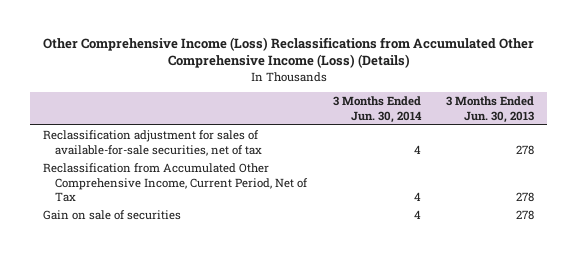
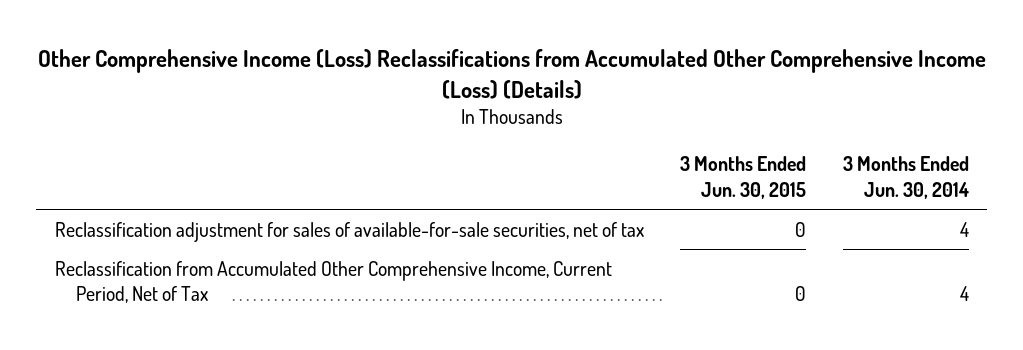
[446,96,535,123] 3 Months Ended Jun. 30, 2013 -> none
none -> [680,156,807,199] 3 Months Ended Jun. 30, 2015
[43,210,182,221] Gain on sale of securities -> none

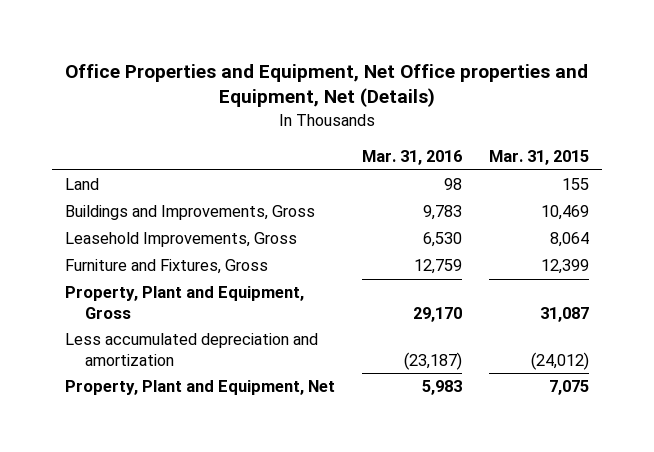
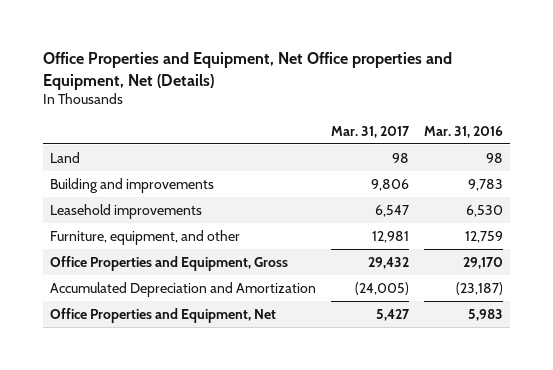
[488,149,589,165] Mar. 31, 2015 -> none
none -> [330,125,410,138] Mar. 31, 2017
[65,205,316,221] Buildings and Improvements, Gross -> [50,177,215,193] Building and improvements
[65,232,298,248] Leasehold Improvements, Gross -> [50,203,203,219] Leasehold improvements
[65,259,269,275] Furniture and Fixtures, Gross -> [50,229,241,245] Furniture, equipment, and other
[65,286,305,319] Property, Plant and Equipment, Gross -> [50,255,289,271] Office Properties and Equipment, Gross
[65,333,319,366] Less accumulated depreciation and amortization -> [50,281,317,297] Accumulated Depreciation and Amortization
[65,380,336,396] Property, Plant and Equipment, Net -> [50,307,277,323] Office Properties and Equipment, Net

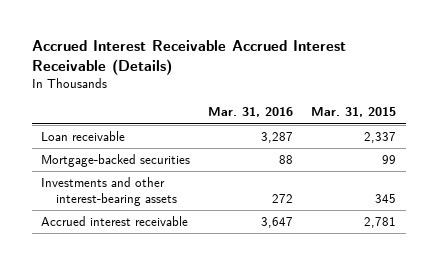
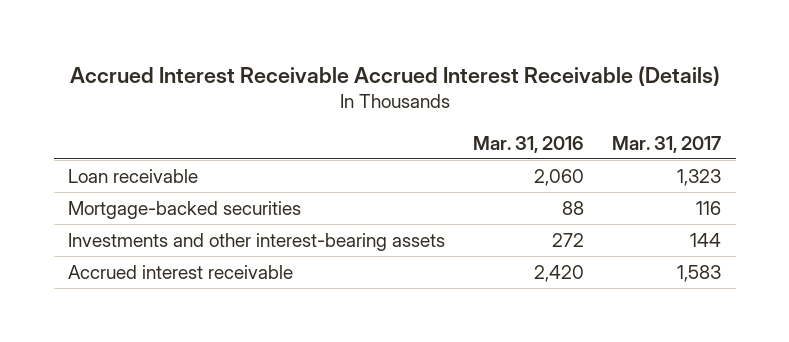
[311,107,397,118] Mar. 31, 2015 -> none
none -> [612,135,722,153] Mar. 31, 2017
[261,131,294,143] 3,287 -> [534,168,585,186] 2,060
[261,216,294,228] 3,647 -> [534,264,585,282] 2,420

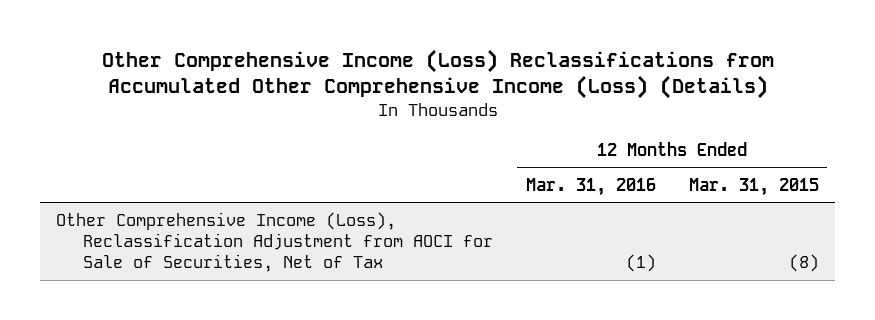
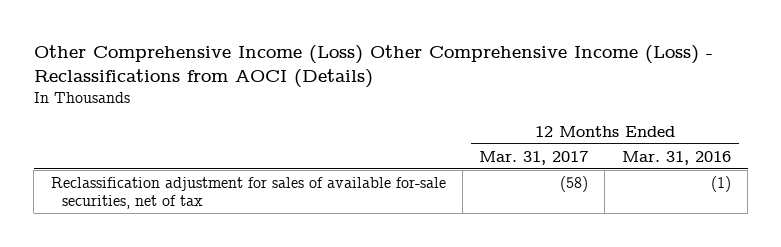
[101,48,774,100] Other Comprehensive Income (Loss) Reclassifications from Accumulated Other Comprehensive Income (Loss) (Details) -> [33,45,713,89] Other Comprehensive Income (Loss) Other Comprehensive Income (Loss) - Reclassifications from AOCI (Details)
[688,177,819,196] Mar. 31, 2015 -> none
none -> [479,150,589,165] Mar. 31, 2017
[56,212,493,273] Other Comprehensive Income (Loss), Reclassification Adjustment from AOCI for Sale of Securities, Net of Tax -> [50,176,446,210] Reclassification adjustment for sales of available for-sale securities, net of tax

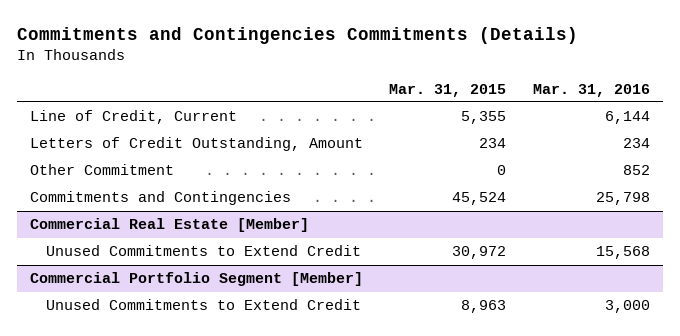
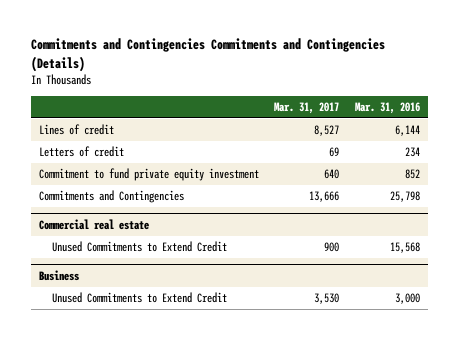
[16,27,578,45] Commitments and Contingencies Commitments (Details) -> [30,38,385,72] Commitments and Contingencies Commitments and Contingencies (Details)
[389,83,507,97] Mar. 31, 2015 -> none
none -> [274,101,340,114] Mar. 31, 2017
[29,110,237,125] Line of Credit, Current -> [38,124,114,136] Lines of credit
[29,137,363,152] Letters of Credit Outstanding, Amount -> [38,146,124,158] Letters of credit
[29,164,174,176] Other Commitment -> [38,168,259,182] Commitment to fund private equity investment
[29,218,309,233] Commercial Real Estate [Member] -> [38,219,149,231] Commercial real estate
[29,272,363,287] Commercial Portfolio Segment [Member] -> none
none -> [38,270,79,282] Business

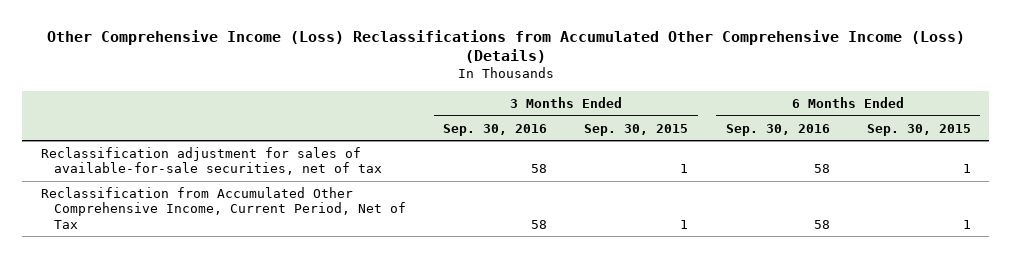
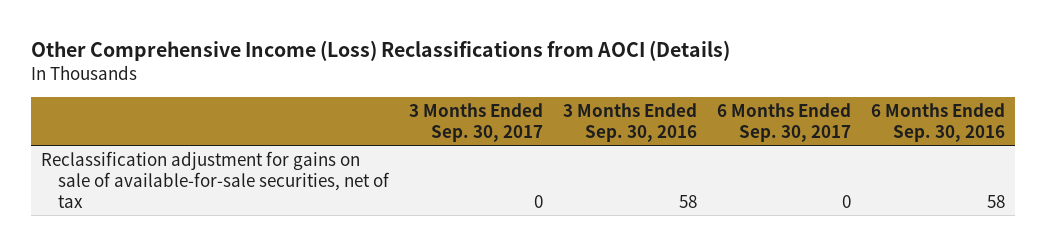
[46,29,965,64] Other Comprehensive Income (Loss) Reclassifications from Accumulated Other Comprehensive Income (Loss) (Details) -> [30,40,730,62] Other Comprehensive Income (Loss) Reclassifications from AOCI (Details)
[584,123,689,136] Sep. 30, 2015 -> none
[866,123,971,136] Sep. 30, 2015 -> none
none -> [409,102,544,142] 3 Months Ended Sep. 30, 2017
none -> [717,102,852,142] 6 Months Ended Sep. 30, 2017
[40,186,406,229] Reclassification from Accumulated Other Comprehensive Income, Current Period, Net of Tax -> none
[40,146,382,176] Reclassification adjustment for sales of available-for-sale securities, net of tax -> [40,150,390,208] Reclassification adjustment for gains on sale of available-for-sale securities, net of tax

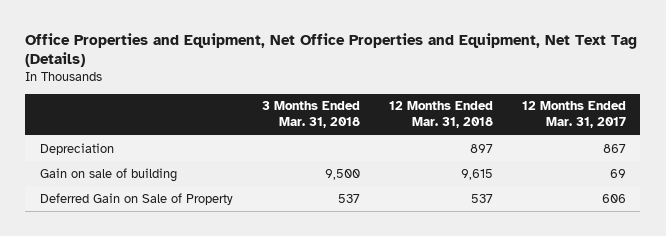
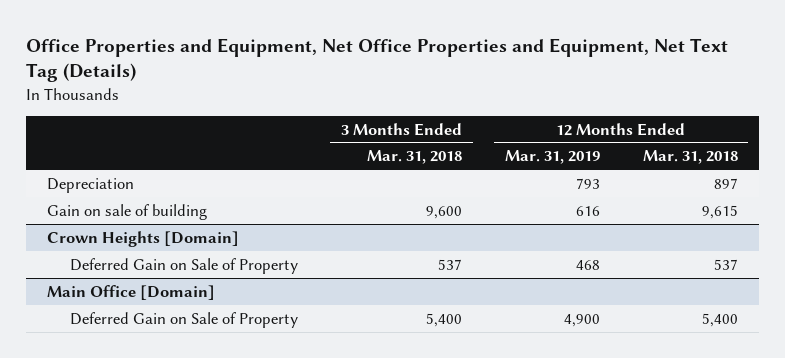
[521,101,626,129] 12 Months Ended Mar. 31, 2017 -> none
none -> [504,150,600,165] Mar. 31, 2019
[324,168,360,180] 9,500 -> [426,205,463,219] 9,600
none -> [47,230,240,247] Crown Heights [Domain]
none -> [47,284,216,300] Main Office [Domain]
none -> [70,311,299,328] Deferred Gain on Sale of Property

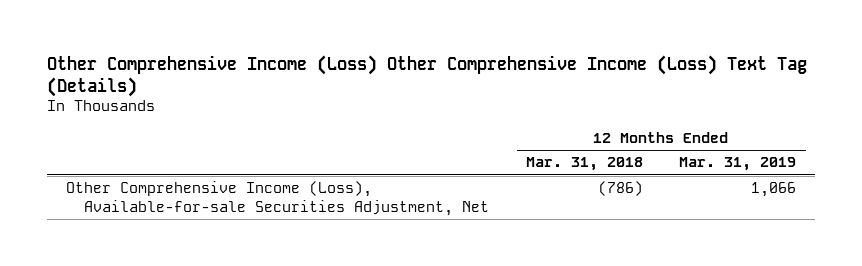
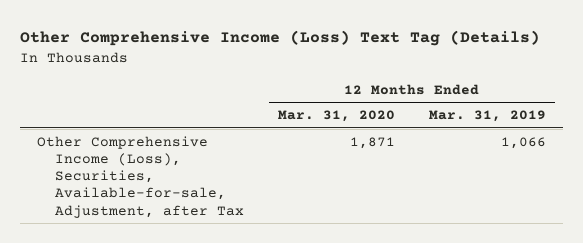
[47,54,808,97] Other Comprehensive Income (Loss) Other Comprehensive Income (Loss) Text Tag (Details) -> [19,30,540,47] Other Comprehensive Income (Loss) Text Tag (Details)
[525,157,643,172] Mar. 31, 2018 -> none
none -> [277,110,395,123] Mar. 31, 2020
[65,181,490,216] Other Comprehensive Income (Loss), Available-for-sale Securities Adjustment, Net -> [37,135,244,218] Other Comprehensive Income (Loss), Securities, Available-for-sale, Adjustment, after Tax

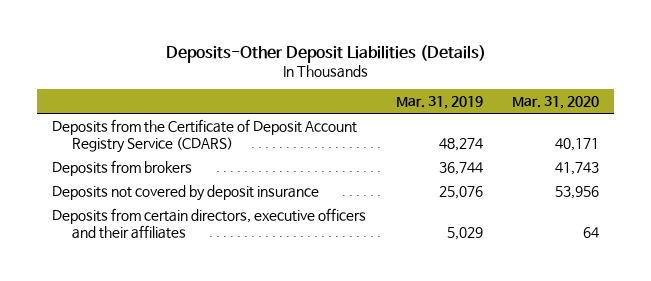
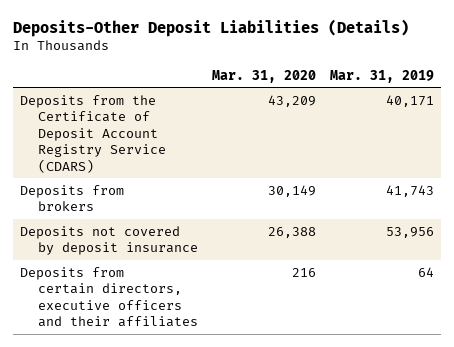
[438,138,483,152] 48,274 -> [386,94,435,107] 40,171
[555,138,600,152] 40,171 -> [267,94,316,107] 43,209
[438,161,483,175] 36,744 -> [386,184,435,197] 41,743
[555,161,600,175] 41,743 -> [267,184,316,197] 30,149
[438,185,483,199] 25,076 -> [386,226,435,238] 53,956
[555,185,600,199] 53,956 -> [267,226,316,238] 26,388
[446,227,483,241] 5,029 -> [418,266,435,277] 64
[583,227,600,239] 64 -> [291,267,316,277] 216

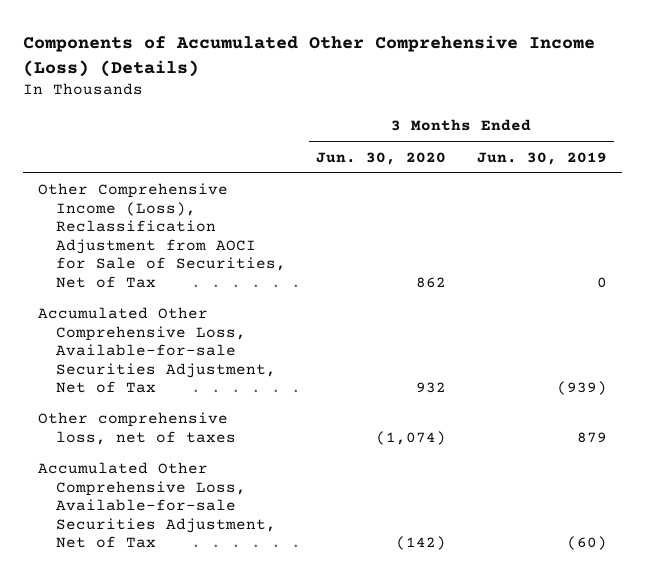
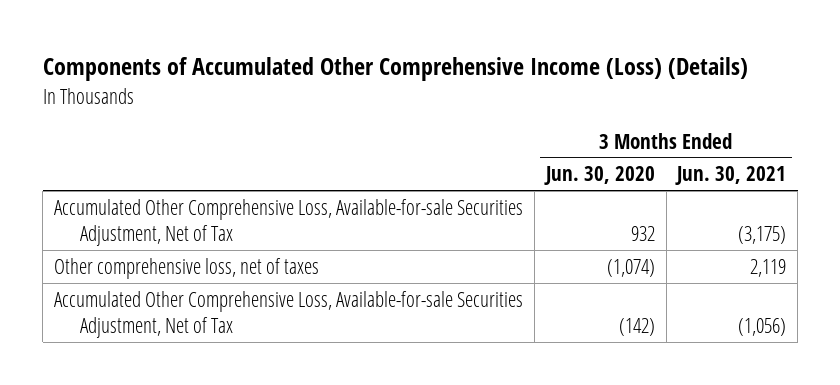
[476,151,607,165] Jun. 30, 2019 -> none
none -> [675,166,787,186] Jun. 30, 2021
[37,183,287,288] Other Comprehensive Income (Loss), Reclassification Adjustment from AOCI for Sale of Securities, Net of Tax -> none

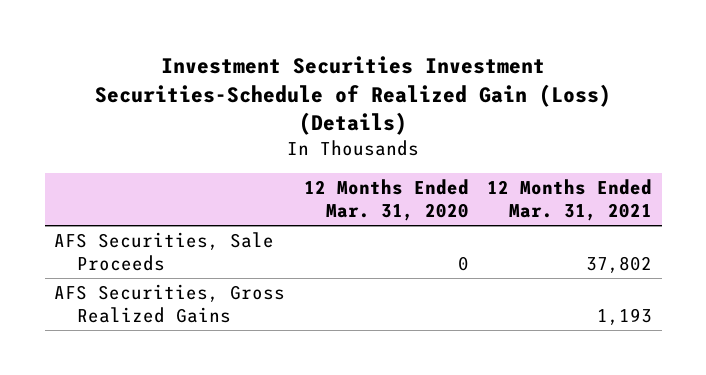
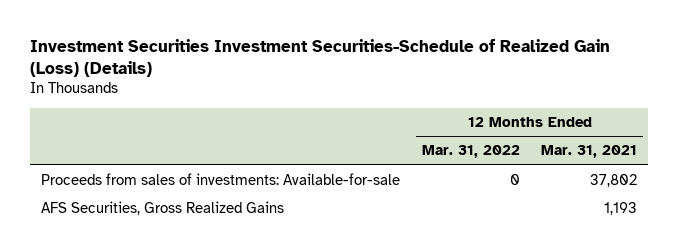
[303,179,469,221] 12 Months Ended Mar. 31, 2020 -> none
none -> [421,145,520,159] Mar. 31, 2022
[54,232,275,271] AFS Securities, Sale Proceeds -> [40,173,400,186] Proceeds from sales of investments: Available-for-sale

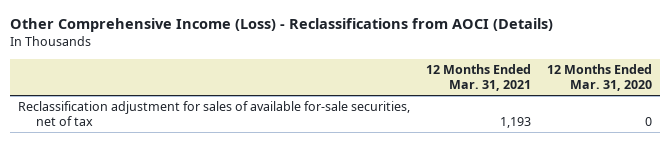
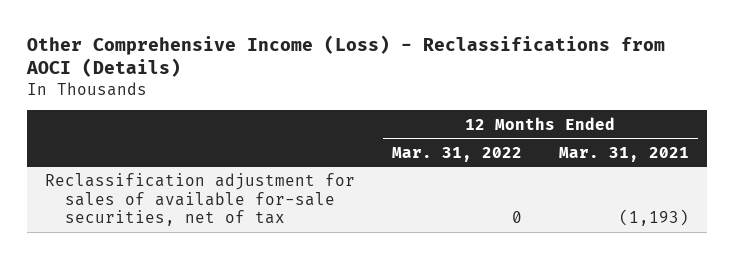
[547,63,653,91] 12 Months Ended Mar. 31, 2020 -> none
none -> [391,146,522,162] Mar. 31, 2022
[500,117,532,129] 1,193 -> [618,209,689,227] (1,193)

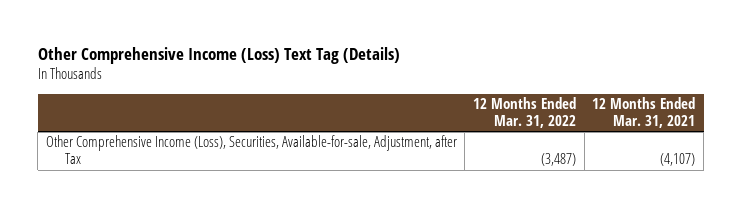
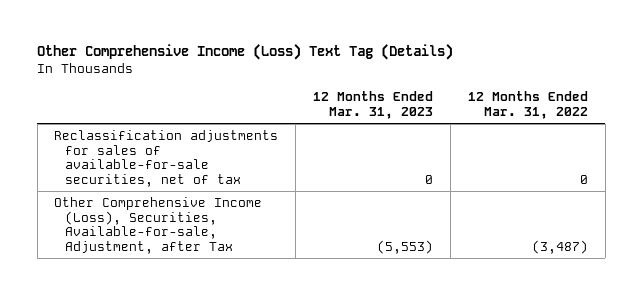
[592,96,696,128] 12 Months Ended Mar. 31, 2021 -> none
none -> [313,90,434,119] 12 Months Ended Mar. 31, 2023
none -> [54,129,279,188] Reclassification adjustments for sales of available-for-sale securities, net of tax

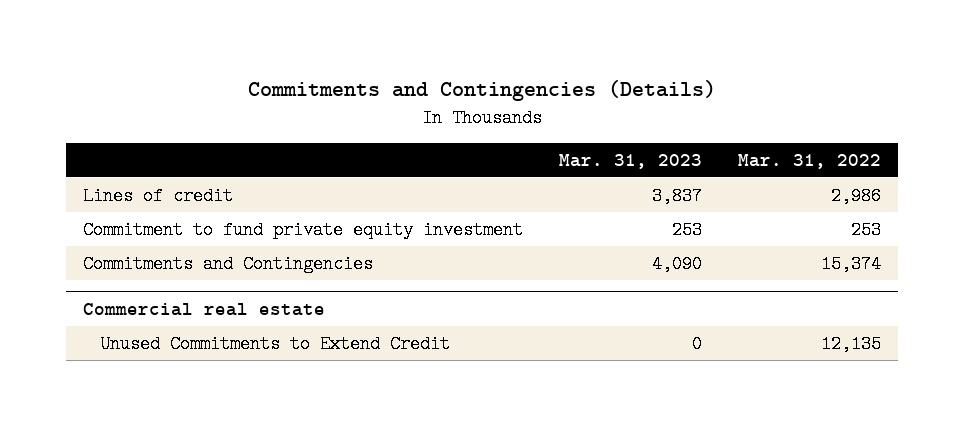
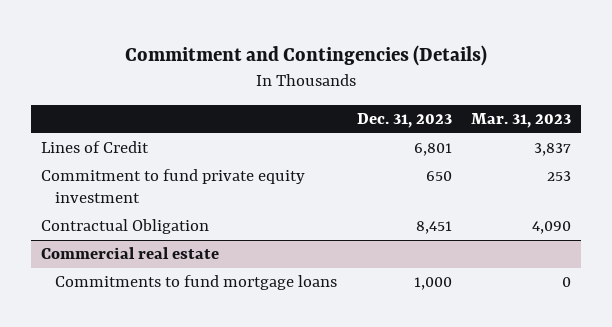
[248,80,717,102] Commitments and Contingencies (Details) -> [124,44,487,66] Commitment and Contingencies (Details)
[737,153,881,169] Mar. 31, 2022 -> none
none -> [356,113,452,129] Dec. 31, 2023
[83,186,234,205] Lines of credit -> [40,141,149,154] Lines of Credit
[83,254,374,273] Commitments and Contingencies -> none
none -> [40,219,209,235] Contractual Obligation
[99,334,450,353] Unused Commitments to Extend Credit -> [55,275,338,291] Commitments to fund mortgage loans

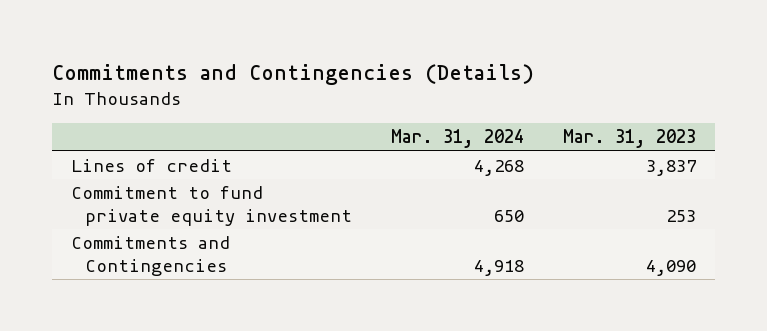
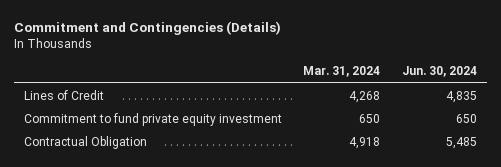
[51,64,534,86] Commitments and Contingencies (Details) -> [13,20,281,35] Commitment and Contingencies (Details)
[562,129,696,149] Mar. 31, 2023 -> none
none -> [401,66,477,78] Jun. 30, 2024
[71,158,233,172] Lines of credit -> [24,89,105,100] Lines of Credit
[71,235,231,276] Commitments and Contingencies -> [24,135,148,149] Contractual Obligation

